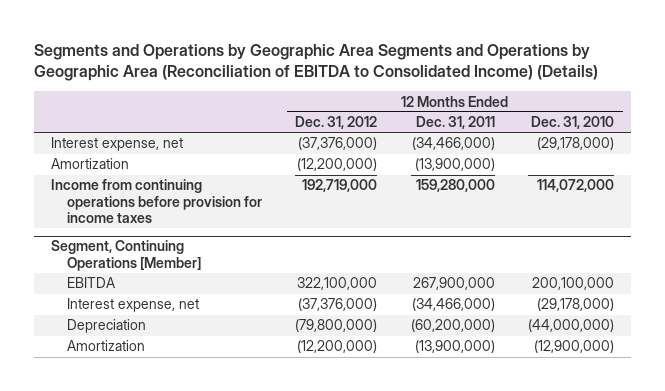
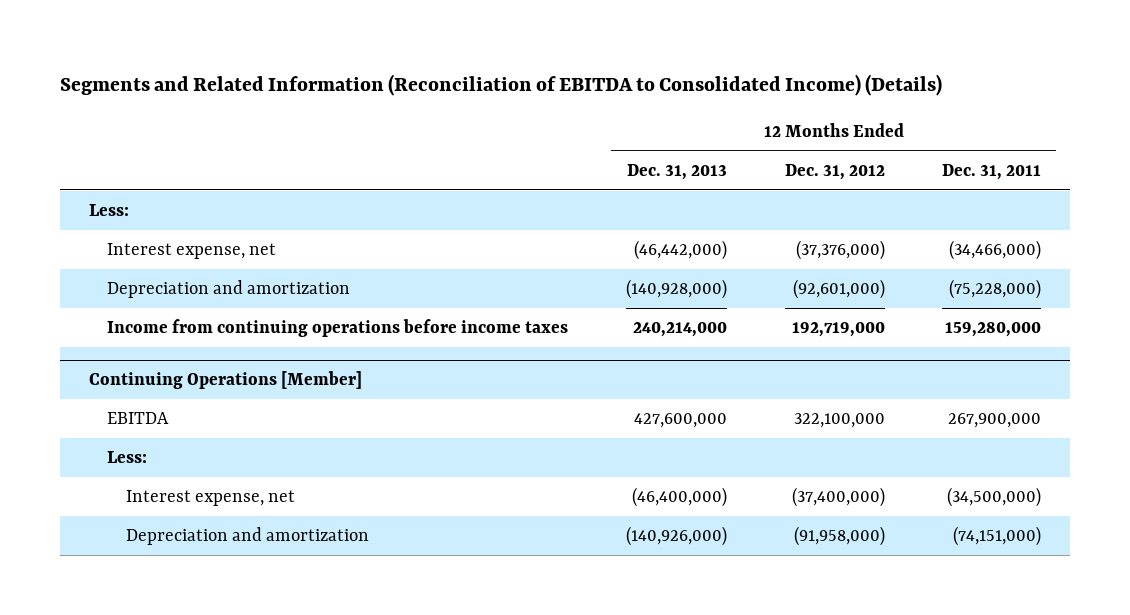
[33,43,598,82] Segments and Operations by Geographic Area Segments and Operations by Geographic Area (Reconciliation of EBITDA to Consolidated Income) (Details) -> [59,74,942,97] Segments and Related Information (Reconciliation of EBITDA to Consolidated Income) (Details)
[531,116,615,130] Dec. 31, 2010 -> none
none -> [626,163,727,180] Dec. 31, 2013
none -> [88,204,129,217] Less:
[50,158,129,170] Amortization -> none
none -> [107,280,351,299] Depreciation and amortization
[50,179,262,223] Income from continuing operations before provision for income taxes -> [107,319,569,338] Income from continuing operations before income taxes
[50,240,201,271] Segment, Continuing Operations [Member] -> [88,371,362,390] Continuing Operations [Member]
[66,319,146,334] Depreciation -> none
[66,340,145,352] Amortization -> none
none -> [107,451,148,464] Less:
[298,298,378,312] (37,376,000) -> [791,487,885,508] (37,400,000)
[411,298,495,312] (34,466,000) -> [947,487,1042,508] (34,500,000)
none -> [125,527,369,546] Depreciation and amortization

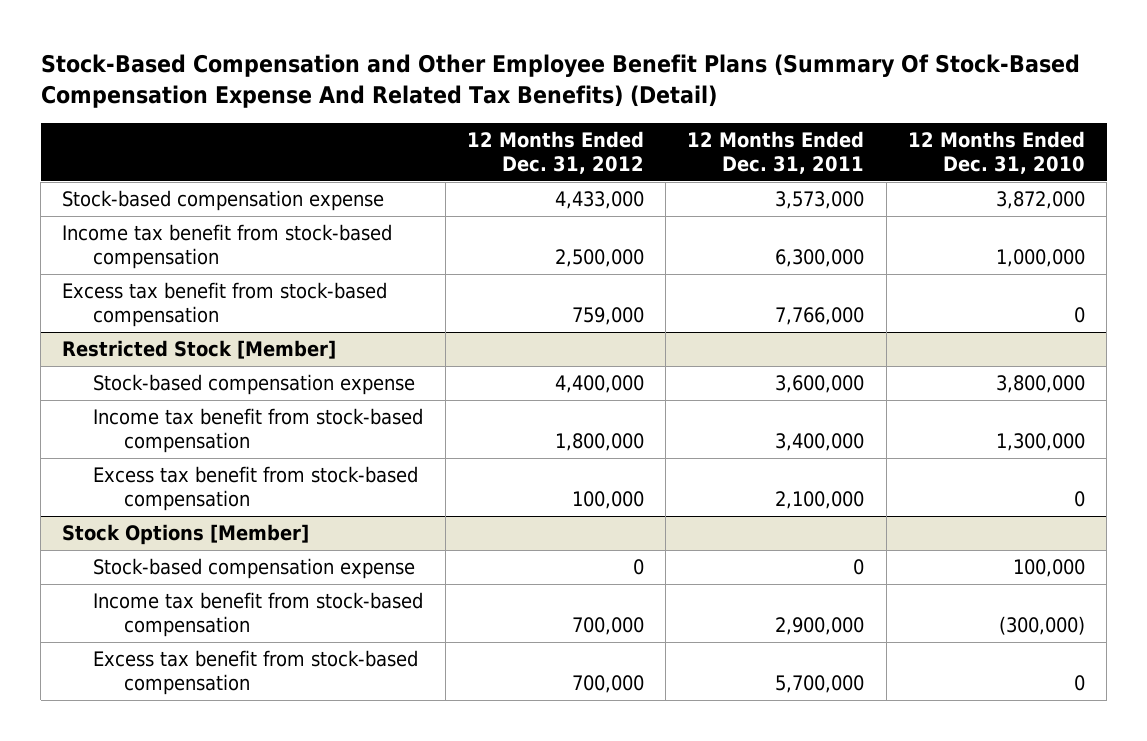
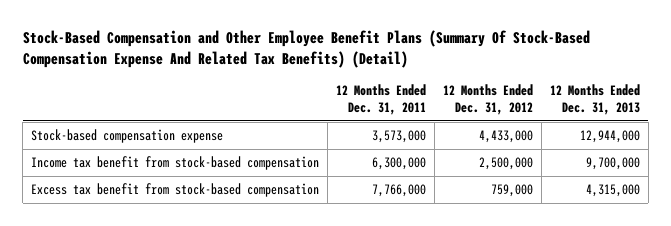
[907,131,1085,175] 12 Months Ended Dec. 31, 2010 -> none
none -> [549,84,640,116] 12 Months Ended Dec. 31, 2013
[62,340,337,360] Restricted Stock [Member] -> none
[93,374,416,396] Stock-based compensation expense -> none
[93,408,424,454] Income tax benefit from stock-based compensation -> none
[93,466,419,512] Excess tax benefit from stock-based compensation -> none
[62,524,310,546] Stock Options [Member] -> none
[93,558,416,580] Stock-based compensation expense -> none
[93,592,424,638] Income tax benefit from stock-based compensation -> none
[93,650,419,696] Excess tax benefit from stock-based compensation -> none

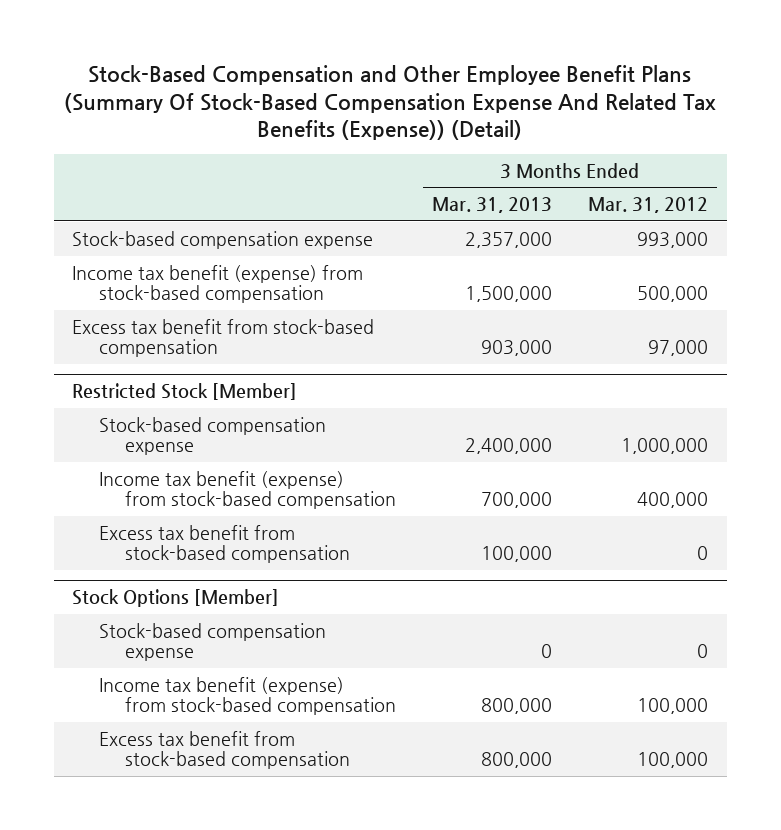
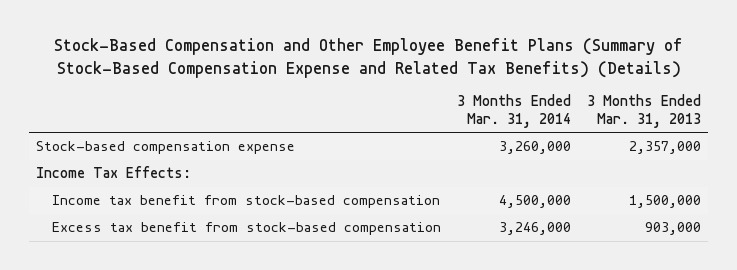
[64,65,717,141] Stock-Based Compensation and Other Employee Benefit Plans (Summary Of Stock-Based Compensation Expense And Related Tax Benefits (Expense)) (Detail) -> [53,38,683,78] Stock-Based Compensation and Other Employee Benefit Plans (Summary of Stock-Based Compensation Expense and Related Tax Benefits) (Details)
[588,197,709,214] Mar. 31, 2012 -> none
none -> [457,94,572,128] 3 Months Ended Mar. 31, 2014
none -> [36,166,192,179] Income Tax Effects:
[72,264,364,304] Income tax benefit (expense) from stock-based compensation -> [52,195,441,209] Income tax benefit from stock-based compensation
[72,383,298,401] Restricted Stock [Member] -> none
[98,416,326,456] Stock-based compensation expense -> none
[98,470,397,510] Income tax benefit (expense) from stock-based compensation -> none
[98,524,351,564] Excess tax benefit from stock-based compensation -> none
[72,589,280,608] Stock Options [Member] -> none
[98,622,326,662] Stock-based compensation expense -> none
[98,676,397,716] Income tax benefit (expense) from stock-based compensation -> none
[98,730,351,770] Excess tax benefit from stock-based compensation -> none

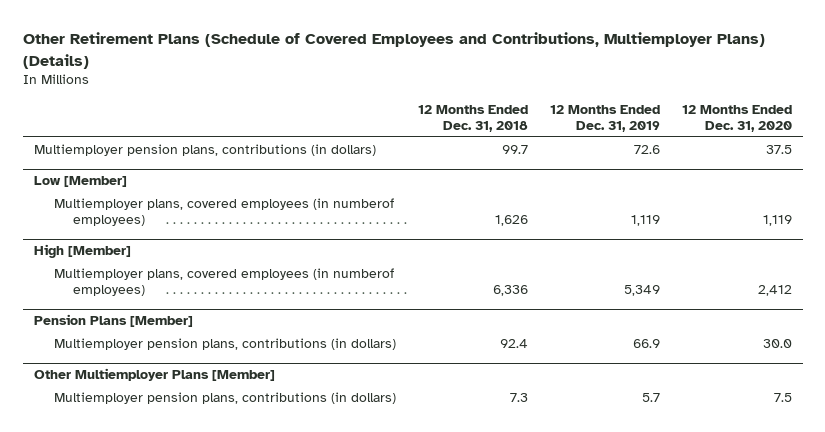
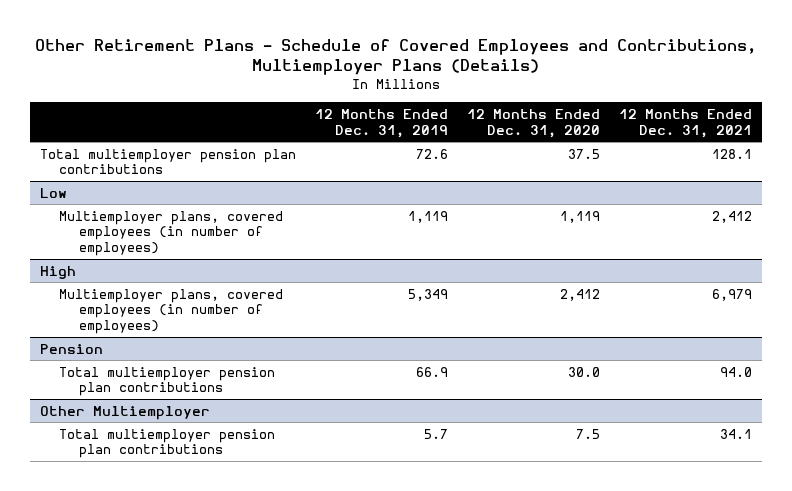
[22,32,765,69] Other Retirement Plans (Schedule of Covered Employees and Contributions, Multiemployer Plans) (Details) -> [35,38,757,76] Other Retirement Plans - Schedule of Covered Employees and Contributions, Multiemployer Plans (Details)
[417,105,528,133] 12 Months Ended Dec. 31, 2018 -> none
none -> [619,109,753,138] 12 Months Ended Dec. 31, 2021
[33,143,376,156] Multiemployer pension plans, contributions (in dollars) -> [39,148,296,175] Total multiemployer pension plan contributions
[33,176,127,188] Low [Member] -> [39,187,67,198] Low
[53,197,394,227] Multiemployer plans, covered employees (in numberof employees) -> [59,210,284,257] Multiemployer plans, covered employees (in number of employees)
[33,244,131,259] High [Member] -> [39,265,76,279] High
[53,267,394,297] Multiemployer plans, covered employees (in numberof employees) -> [59,288,284,335] Multiemployer plans, covered employees (in number of employees)
[33,314,193,328] Pension Plans [Member] -> [39,343,103,354] Pension
[53,337,396,350] Multiemployer pension plans, contributions (in dollars) -> [59,366,276,397] Total multiemployer pension plan contributions
[33,368,275,382] Other Multiemployer Plans [Member] -> [39,405,210,420] Other Multiemployer
[53,391,396,404] Multiemployer pension plans, contributions (in dollars) -> [59,428,276,459] Total multiemployer pension plan contributions

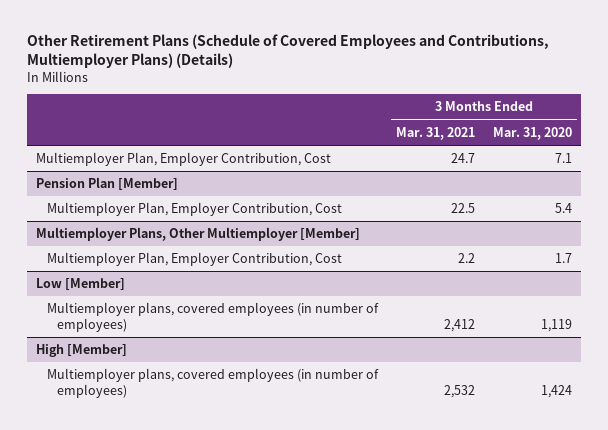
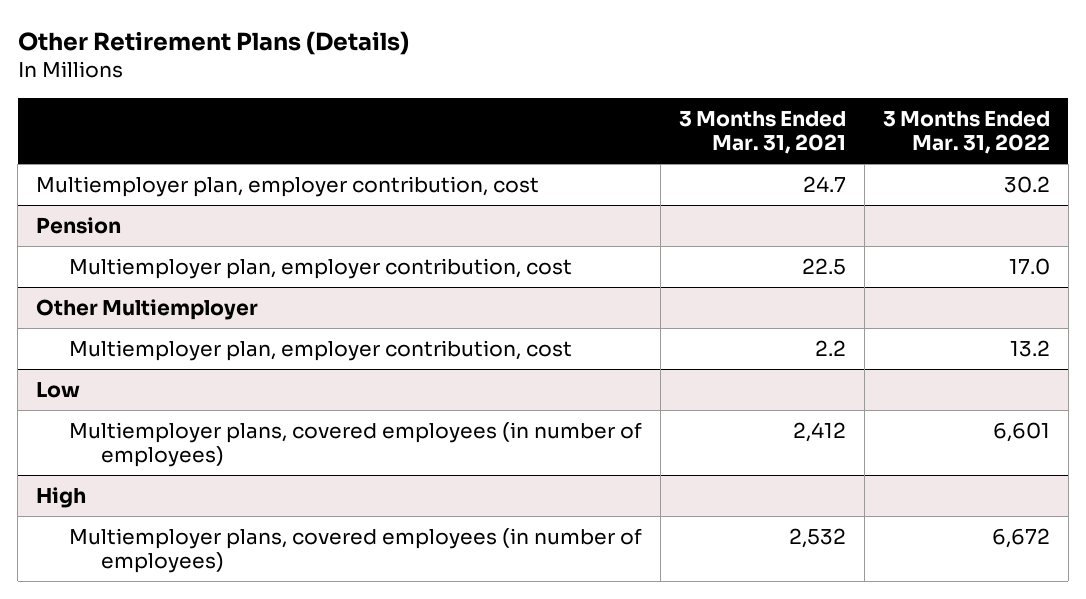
[27,34,550,69] Other Retirement Plans (Schedule of Covered Employees and Contributions, Multiemployer Plans) (Details) -> [17,30,409,55] Other Retirement Plans (Details)
[493,126,573,140] Mar. 31, 2020 -> none
none -> [882,110,1050,155] 3 Months Ended Mar. 31, 2022
[36,152,332,167] Multiemployer Plan, Employer Contribution, Cost -> [36,175,540,197] Multiemployer plan, employer contribution, cost
[36,177,179,191] Pension Plan [Member] -> [36,216,122,234] Pension
[46,202,342,217] Multiemployer Plan, Employer Contribution, Cost -> [68,257,572,279] Multiemployer plan, employer contribution, cost
[36,227,361,242] Multiemployer Plans, Other Multiemployer [Member] -> [36,298,259,320] Other Multiemployer
[46,252,342,267] Multiemployer Plan, Employer Contribution, Cost -> [68,339,572,361] Multiemployer plan, employer contribution, cost
[36,278,126,291] Low [Member] -> [36,381,81,398] Low
[36,344,128,358] High [Member] -> [36,486,87,508] High

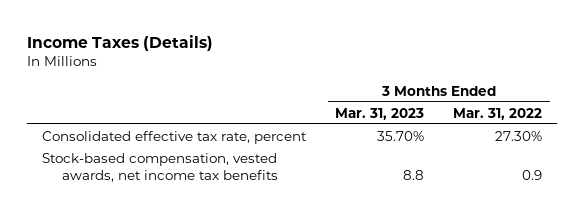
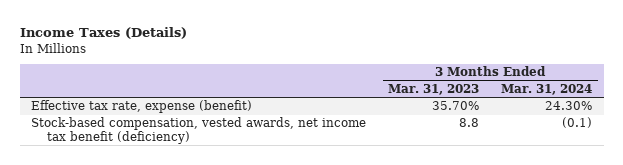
[453,107,543,120] Mar. 31, 2022 -> none
none -> [501,83,593,95] Mar. 31, 2024
[41,130,307,144] Consolidated effective tax rate, percent -> [30,100,252,114] Effective tax rate, expense (benefit)
[41,152,278,182] Stock-based compensation, vested awards, net income tax benefits -> [30,117,366,144] Stock-based compensation, vested awards, net income tax benefit (deficiency)

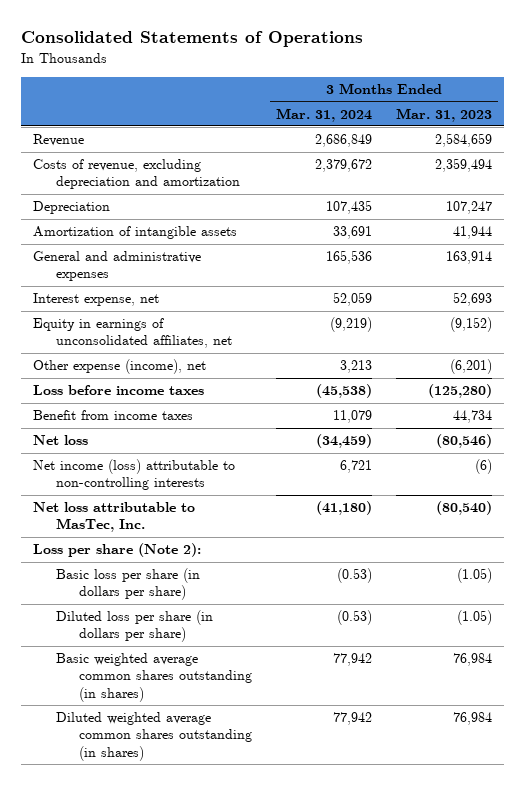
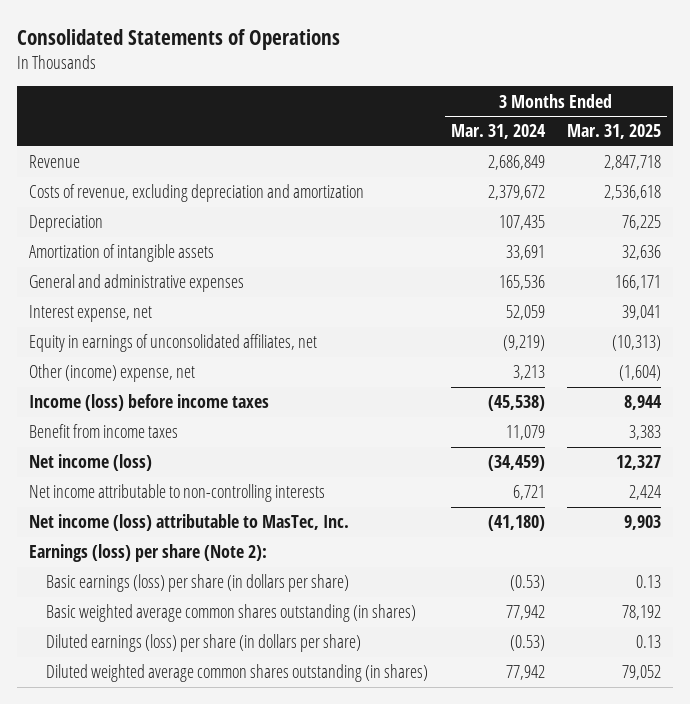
[396,107,493,122] Mar. 31, 2023 -> none
none -> [567,124,662,140] Mar. 31, 2025
[33,359,207,375] Other expense (income), net -> [28,364,195,383] Other (income) expense, net
[33,385,205,396] Loss before income taxes -> [28,394,269,412] Income (loss) before income taxes
[56,610,214,643] Diluted loss per share (in dollars per share) -> none
[33,435,89,446] Net loss -> [28,454,152,472] Net income (loss)
[33,459,236,491] Net income (loss) attributable to non-controlling interests -> [28,484,325,503] Net income attributable to non-controlling interests
[33,502,196,533] Net loss attributable to MasTec, Inc. -> [28,514,349,532] Net income (loss) attributable to MasTec, Inc.
[33,543,202,558] Loss per share (Note 2): -> [28,544,267,563] Earnings (loss) per share (Note 2):
[56,568,201,601] Basic loss per share (in dollars per share) -> [45,574,349,593] Basic earnings (loss) per share (in dollars per share)
none -> [45,634,361,653] Diluted earnings (loss) per share (in dollars per share)

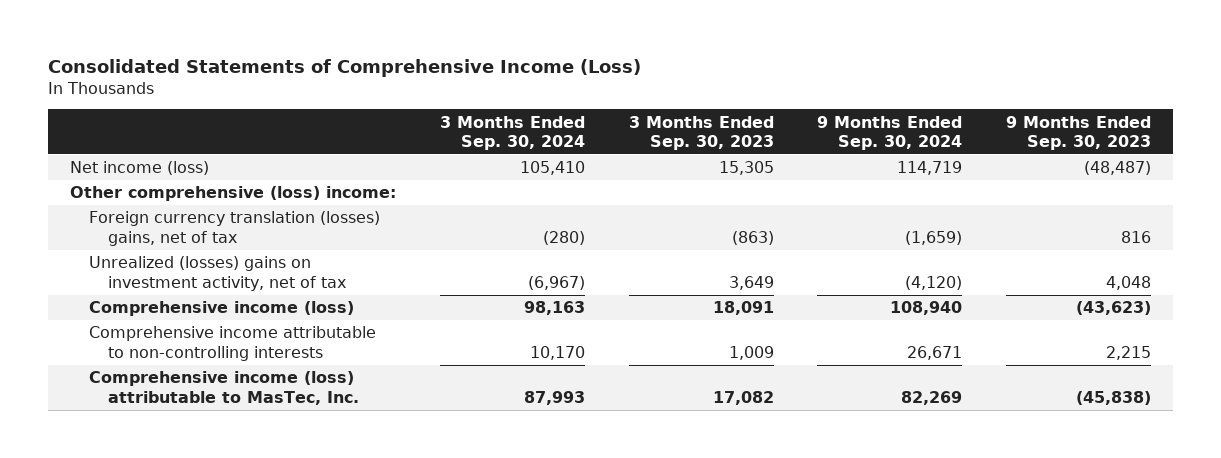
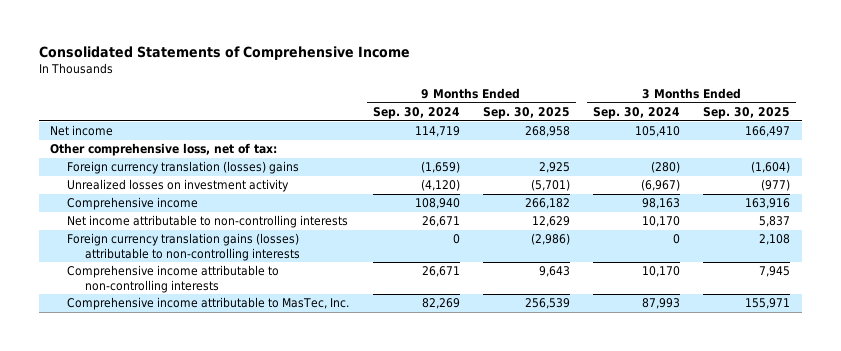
[48,58,642,77] Consolidated Statements of Comprehensive Income (Loss) -> [38,46,410,61] Consolidated Statements of Comprehensive Income
[628,115,774,151] 3 Months Ended Sep. 30, 2023 -> none
[1006,115,1152,151] 9 Months Ended Sep. 30, 2023 -> none
none -> [482,107,570,120] Sep. 30, 2025
none -> [703,107,791,120] Sep. 30, 2025
[70,161,210,176] Net income (loss) -> [50,125,114,137] Net income
[70,186,397,202] Other comprehensive (loss) income: -> [50,143,278,157] Other comprehensive loss, net of tax:
[88,211,380,246] Foreign currency translation (losses) gains, net of tax -> [67,161,300,175] Foreign currency translation (losses) gains
[88,256,346,291] Unrealized (losses) gains on investment activity, net of tax -> [67,179,290,193] Unrealized losses on investment activity
[88,301,354,317] Comprehensive income (loss) -> [67,197,199,211] Comprehensive income
none -> [67,215,349,229] Net income attributable to non-controlling interests
none -> [67,233,300,261] Foreign currency translation gains (losses) attributable to non-controlling interests
[88,371,359,405] Comprehensive income (loss) attributable to MasTec, Inc. -> [67,297,350,311] Comprehensive income attributable to MasTec, Inc.

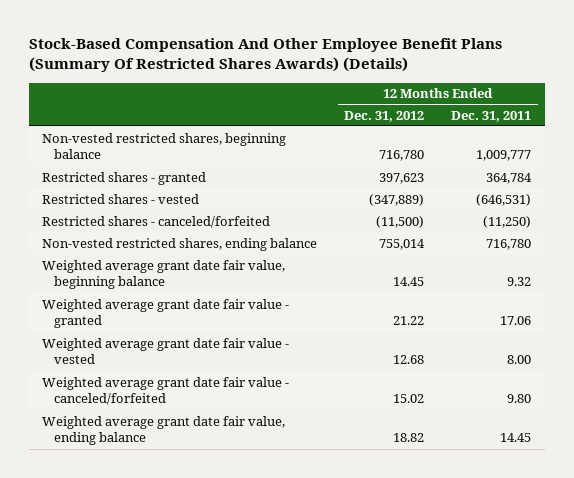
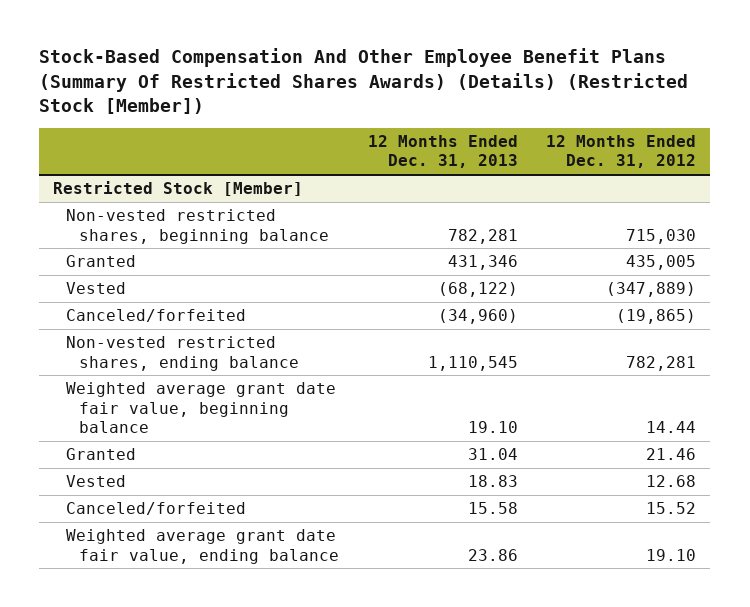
[29,38,503,73] Stock-Based Compensation And Other Employee Benefit Plans (Summary Of Restricted Shares Awards) (Details) -> [39,48,689,115] Stock-Based Compensation And Other Employee Benefit Plans (Summary Of Restricted Shares Awards) (Details) (Restricted Stock [Member])
[451,110,532,122] Dec. 31, 2011 -> none
none -> [367,135,518,169] 12 Months Ended Dec. 31, 2013
[42,298,290,329] Weighted average grant date fair value - granted -> none
none -> [53,181,304,197] Restricted Stock [Member]
[379,150,425,162] 716,780 -> [626,228,697,244] 715,030
[42,171,207,185] Restricted shares - granted -> [66,255,137,268] Granted
[379,172,425,184] 397,623 -> [626,255,697,271] 435,005
[42,193,200,204] Restricted shares - vested -> [66,282,127,295] Vested
[42,215,271,228] Restricted shares - canceled/forfeited -> [66,309,247,323] Canceled/forfeited
[376,215,425,228] (11,500) -> [616,309,697,325] (19,865)
[379,238,426,250] 755,014 -> [626,355,697,371] 782,281
[393,277,425,287] 14.45 -> [646,420,697,433] 14.44
none -> [66,448,137,461] Granted
[42,337,290,365] Weighted average grant date fair value - vested -> [66,475,127,488] Vested
[42,376,290,406] Weighted average grant date fair value - canceled/forfeited -> [66,502,247,516] Canceled/forfeited
[393,394,425,404] 15.02 -> [646,502,697,515] 15.52
[393,433,425,443] 18.82 -> [646,548,697,561] 19.10

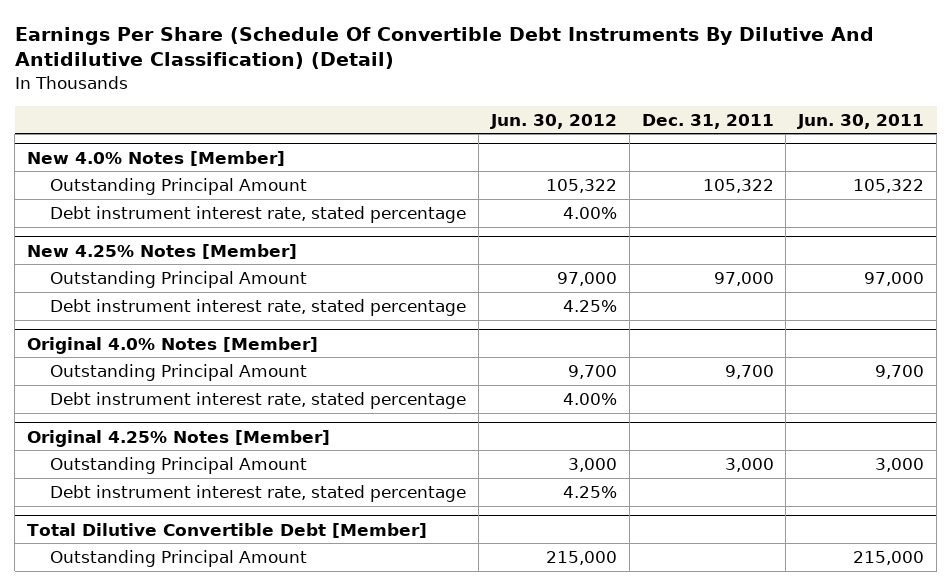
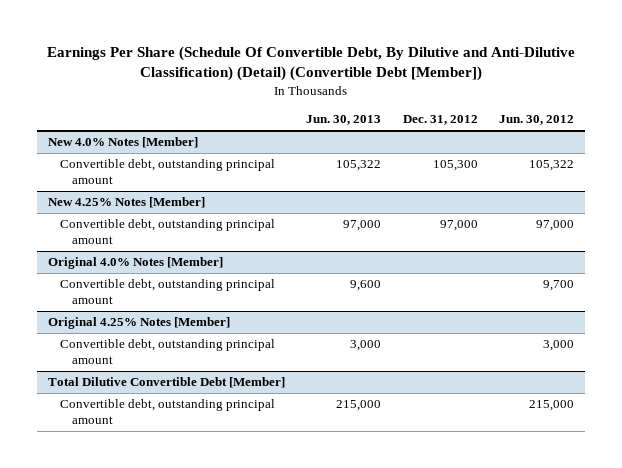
[14,26,874,70] Earnings Per Share (Schedule Of Convertible Debt Instruments By Dilutive And Antidilutive Classification) (Detail) -> [46,46,575,82] Earnings Per Share (Schedule Of Convertible Debt, By Dilutive and Anti-Dilutive Classification) (Detail) (Convertible Debt [Member])
[641,113,774,129] Dec. 31, 2011 -> none
[797,113,925,129] Jun. 30, 2011 -> none
none -> [306,115,382,126] Jun. 30, 2013
none -> [402,115,478,126] Dec. 31, 2012
[50,205,467,223] Debt instrument interest rate, stated percentage -> none
[50,177,308,195] Outstanding Principal Amount -> [59,159,275,185] Convertible debt, outstanding principal amount
[50,298,467,316] Debt instrument interest rate, stated percentage -> none
[50,270,308,288] Outstanding Principal Amount -> [59,219,275,245] Convertible debt, outstanding principal amount
[50,391,467,409] Debt instrument interest rate, stated percentage -> none
[50,363,308,381] Outstanding Principal Amount -> [59,279,275,305] Convertible debt, outstanding principal amount
[50,484,467,502] Debt instrument interest rate, stated percentage -> none
[50,456,308,474] Outstanding Principal Amount -> [59,339,275,365] Convertible debt, outstanding principal amount
[50,549,308,567] Outstanding Principal Amount -> [59,399,275,425] Convertible debt, outstanding principal amount

